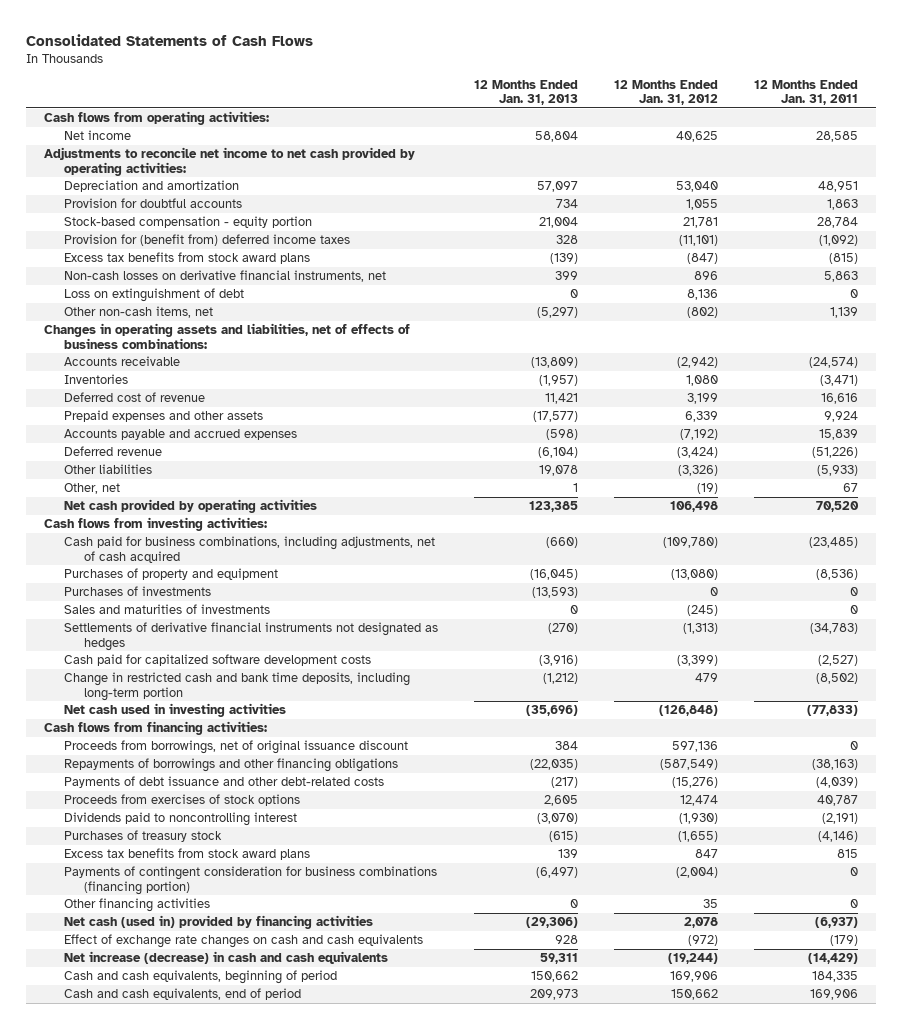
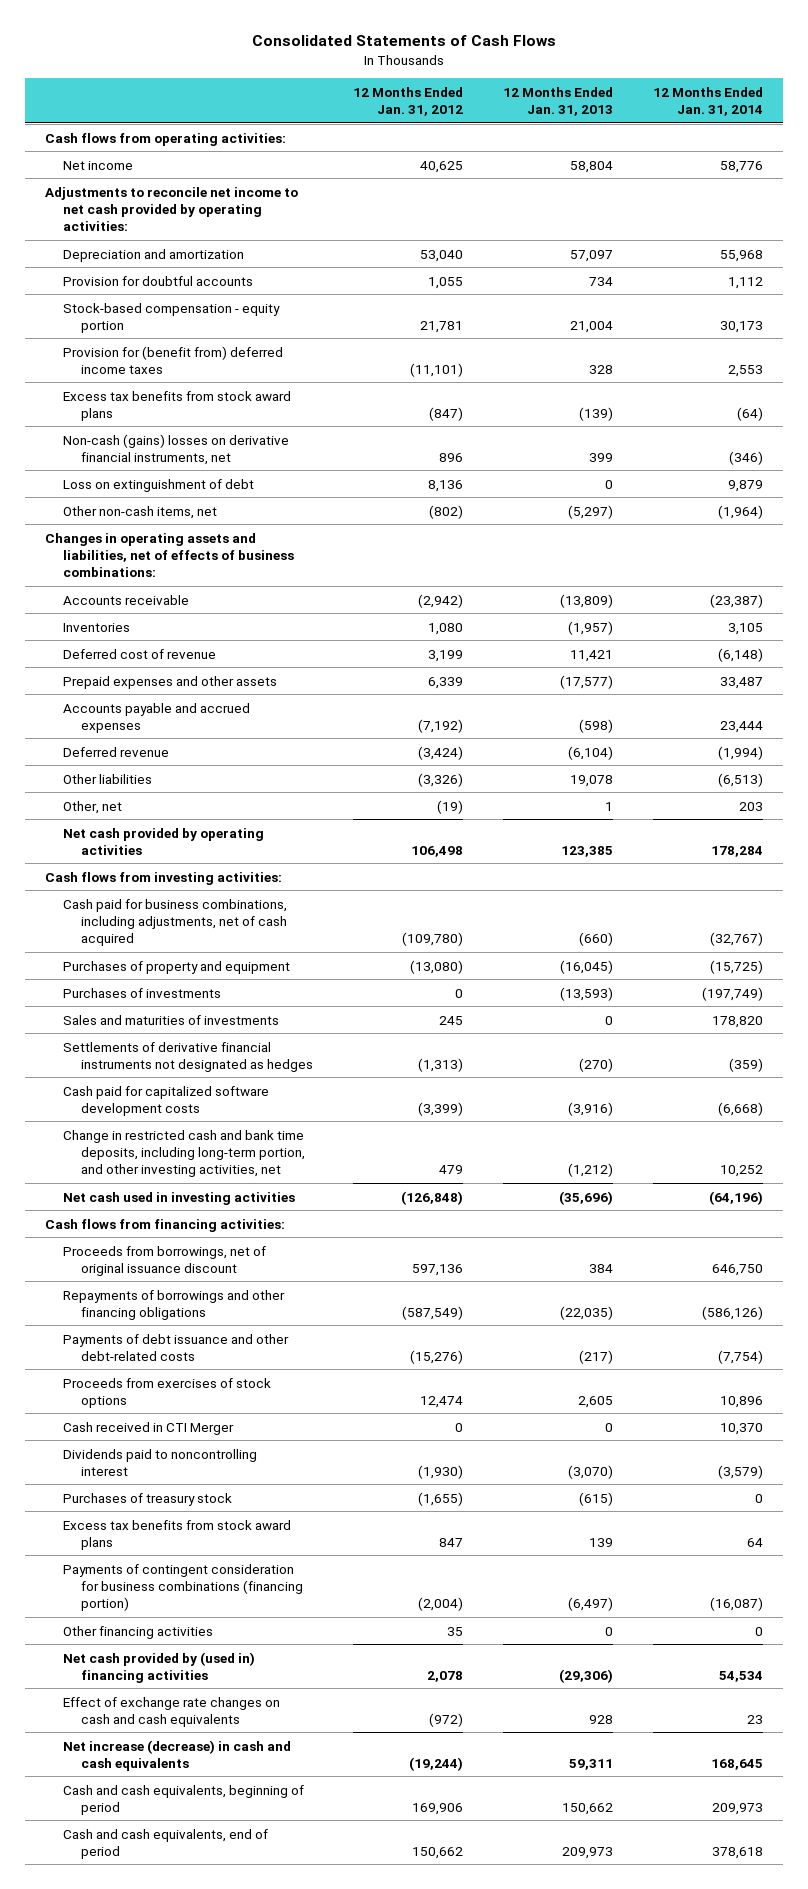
[754,79,859,106] 12 Months Ended Jan. 31, 2011 -> none
none -> [653,86,764,117] 12 Months Ended Jan. 31, 2014
[64,270,387,283] Non-cash losses on derivative financial instruments, net -> [62,433,289,465] Non-cash (gains) losses on derivative financial instruments, net
[687,605,719,617] (245) -> [438,1015,463,1025] 245
[64,672,411,701] Change in restricted cash and bank time deposits, including long-term portion -> [62,1129,305,1177] Change in restricted cash and bank time deposits, including long-term portion, and other investing activities, net
none -> [62,1421,234,1435] Cash received in CTI Merger
[64,915,374,930] Net cash (used in) provided by financing activities -> [62,1651,255,1683] Net cash provided by (used in) financing activities

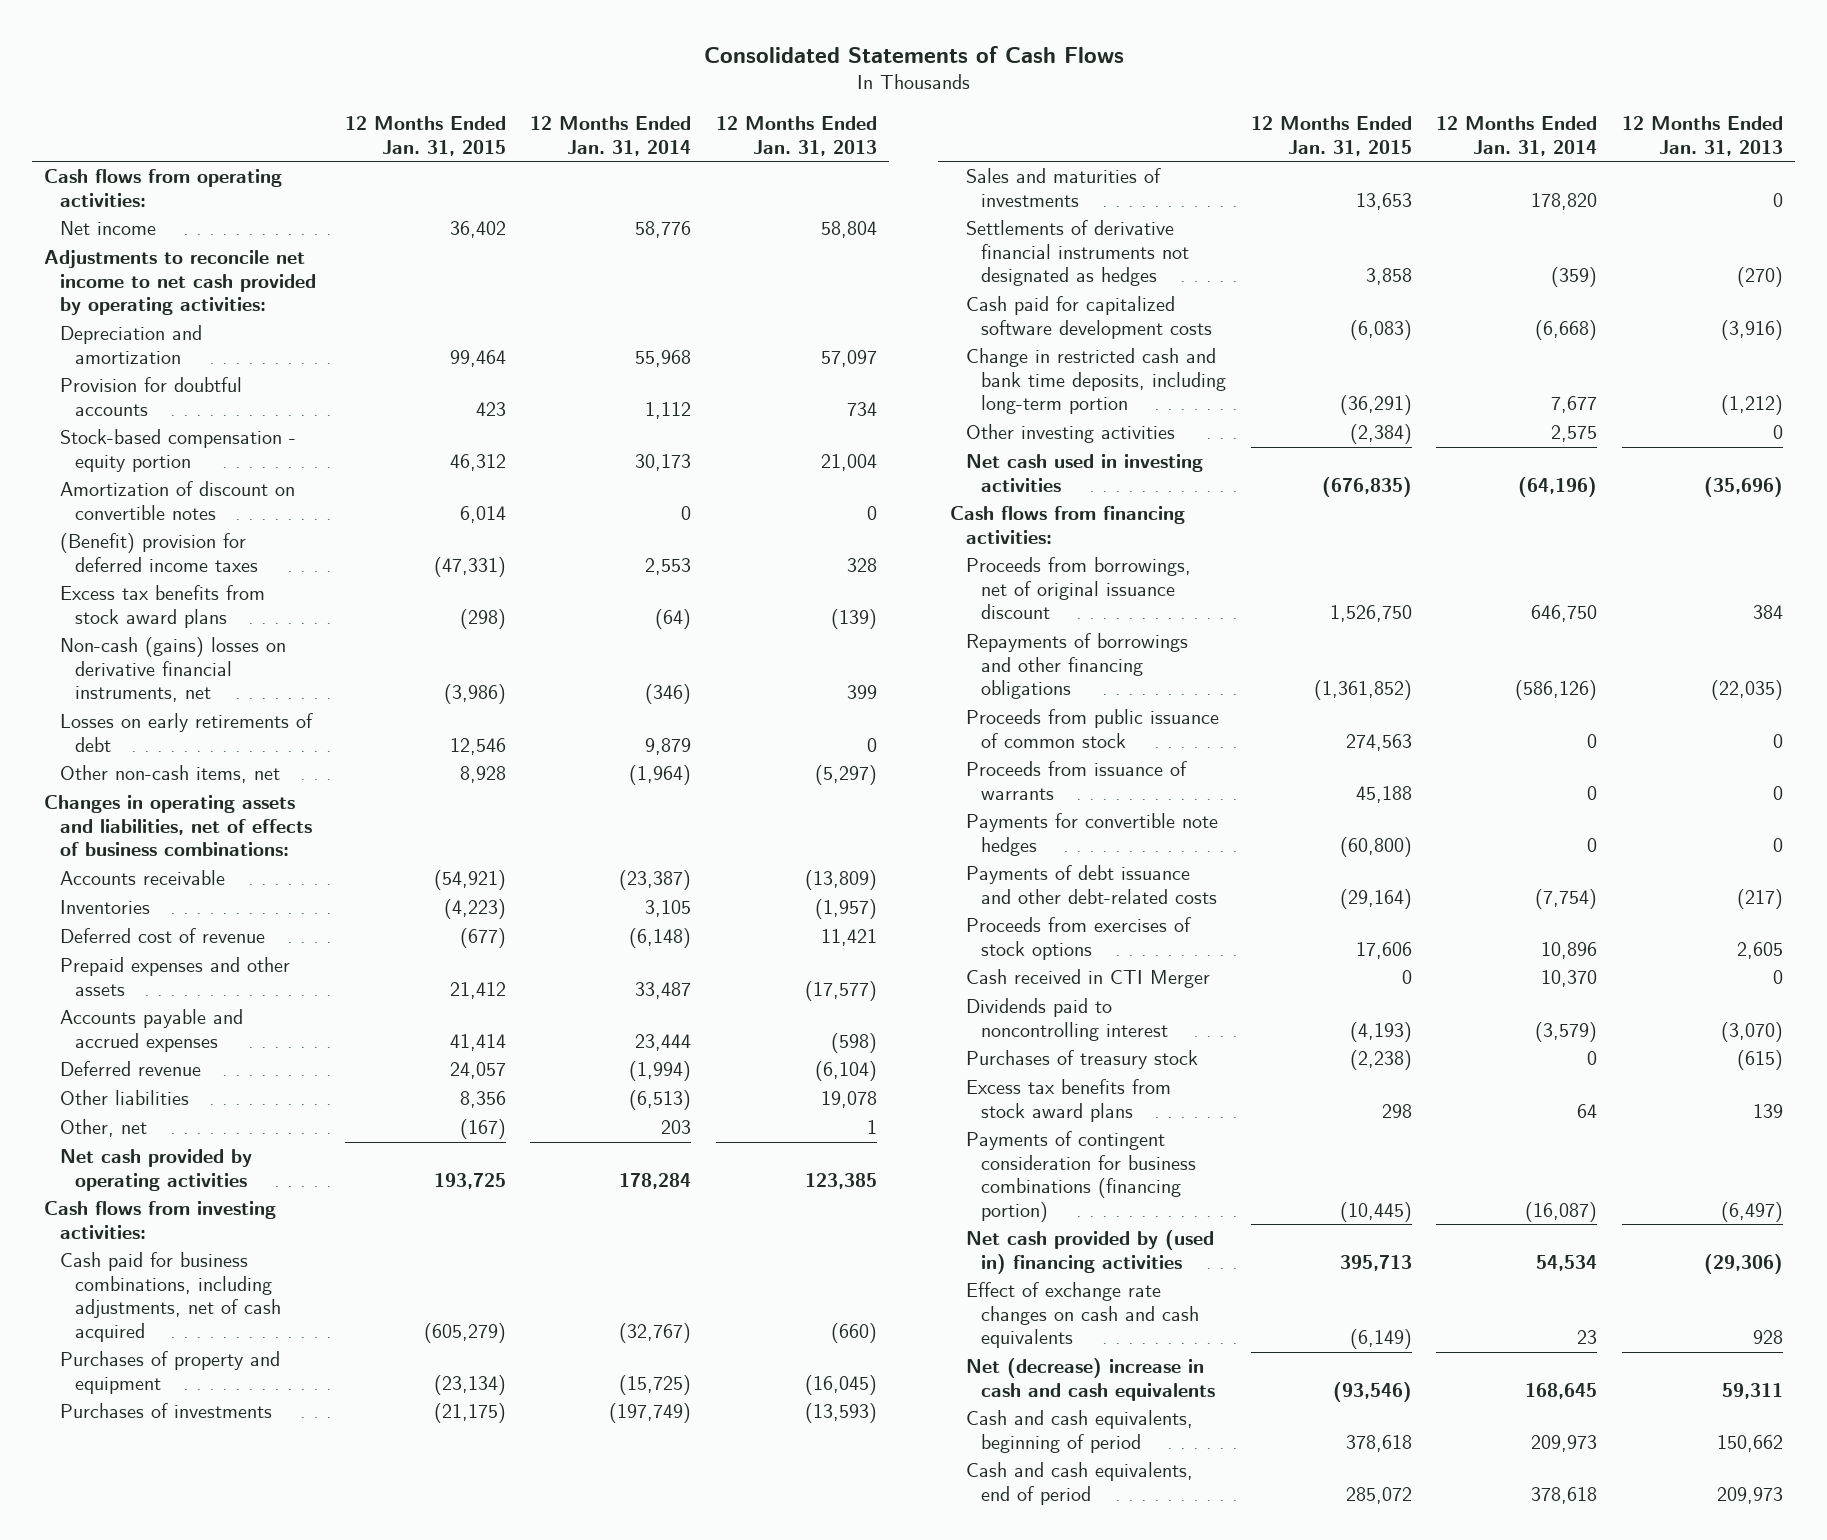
[352,86,463,117] 12 Months Ended Jan. 31, 2012 -> none
none -> [344,116,506,156] 12 Months Ended Jan. 31, 2015
none -> [59,481,295,520] Amortization of discount on convertible notes
[62,345,283,374] Provision for (benefit from) deferred income taxes -> [59,533,259,572] (Benefit) provision for deferred income taxes
[62,478,254,492] Loss on extinguishment of debt -> [59,713,313,752] Losses on early retirements of debt
[62,1129,305,1177] Change in restricted cash and bank time deposits, including long-term portion, and other investing activities, net -> [965,348,1227,415] Change in restricted cash and bank time deposits, including long-term portion
[720,1164,764,1177] 10,252 -> [1551,396,1598,414] 7,677
none -> [965,424,1175,444] Other investing activities
none -> [965,709,1219,748] Proceeds from public issuance of common stock
none -> [965,761,1187,800] Proceeds from issuance of warrants
none -> [965,813,1218,856] Payments for convertible note hedges
[62,1625,213,1639] Other financing activities -> none
[62,1739,291,1771] Net increase (decrease) in cash and cash equivalents -> [965,1358,1216,1401] Net (decrease) increase in cash and cash equivalents

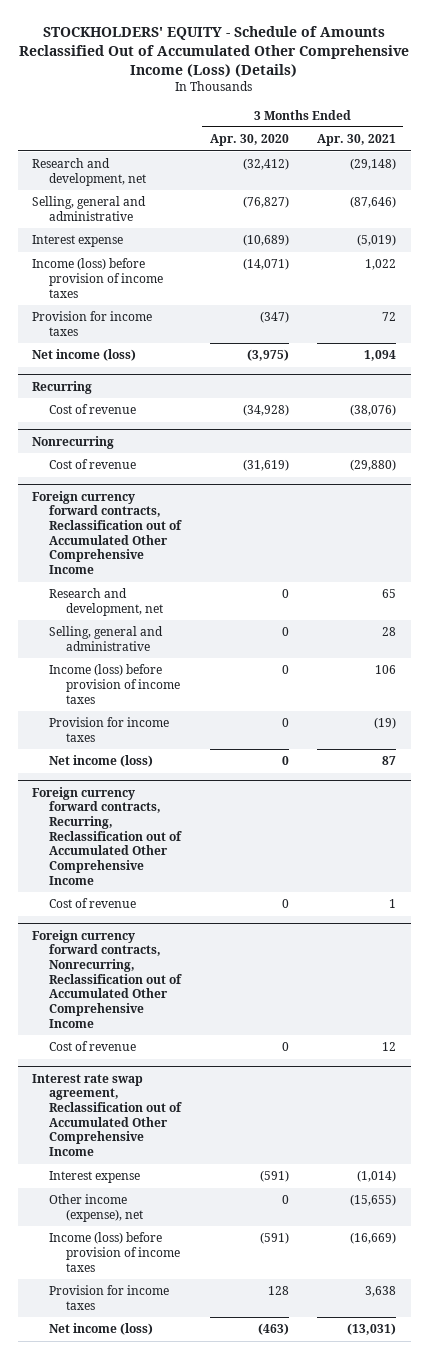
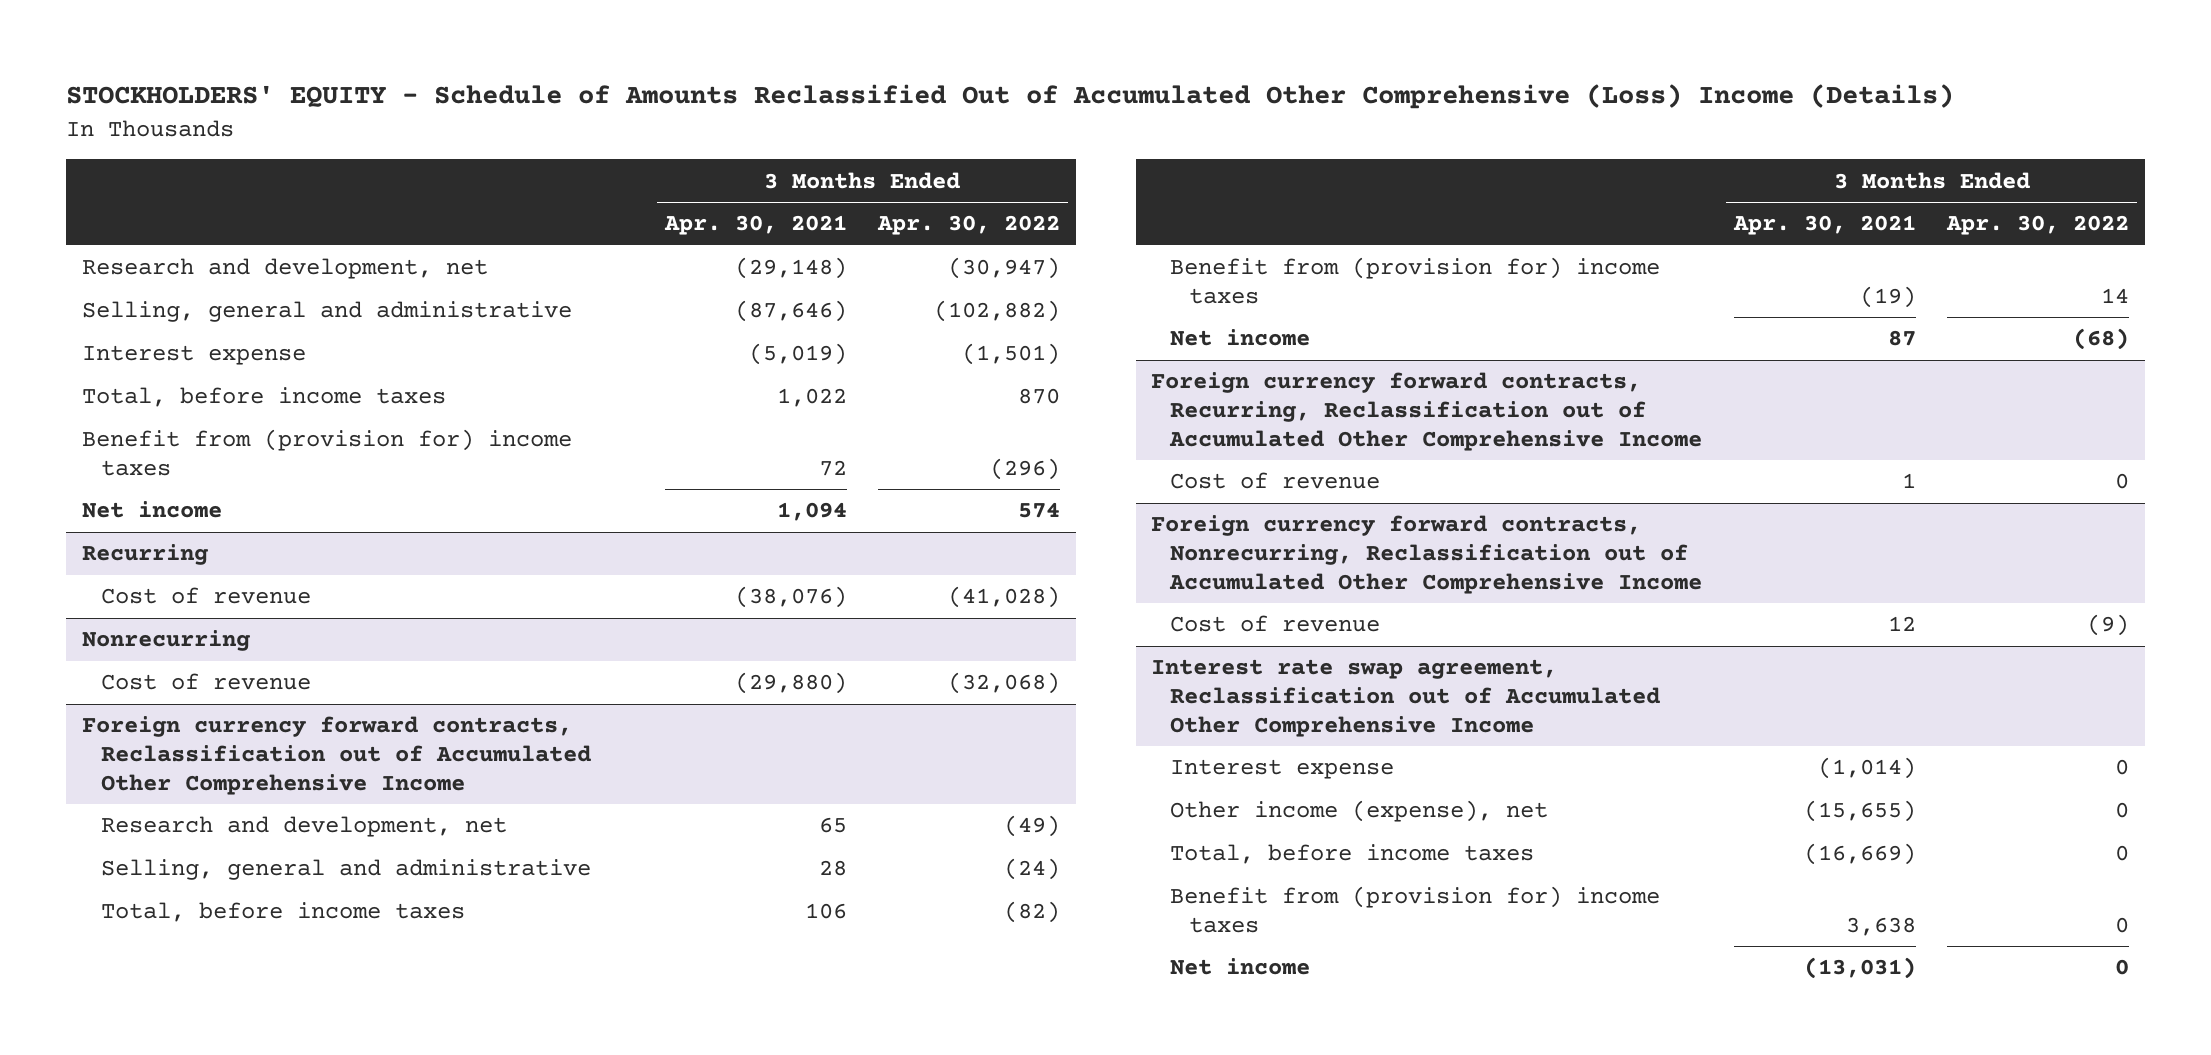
[19,25,410,77] STOCKHOLDERS' EQUITY - Schedule of Amounts Reclassified Out of Accumulated Other Comprehensive Income (Loss) (Details) -> [66,84,1955,110] STOCKHOLDERS' EQUITY - Schedule of Amounts Reclassified Out of Accumulated Other Comprehensive (Loss) Income (Details)
[209,134,289,147] Apr. 30, 2020 -> none
none -> [877,215,1061,236] Apr. 30, 2022
[32,258,163,298] Income (loss) before provision of income taxes -> [82,387,447,408] Total, before income taxes
[32,311,153,336] Provision for income taxes -> [82,429,573,477] Benefit from (provision for) income taxes
[32,349,137,362] Net income (loss) -> [82,501,223,519] Net income
[48,664,180,704] Income (loss) before provision of income taxes -> [101,902,466,923] Total, before income taxes
[48,717,169,742] Provision for income taxes -> [1170,257,1661,305] Benefit from (provision for) income taxes
[48,755,153,768] Net income (loss) -> [1170,329,1311,347] Net income
[48,1232,180,1272] Income (loss) before provision of income taxes -> [1170,844,1535,865] Total, before income taxes
[48,1285,169,1310] Provision for income taxes -> [1170,886,1661,934] Benefit from (provision for) income taxes
[48,1323,153,1336] Net income (loss) -> [1170,958,1311,976] Net income

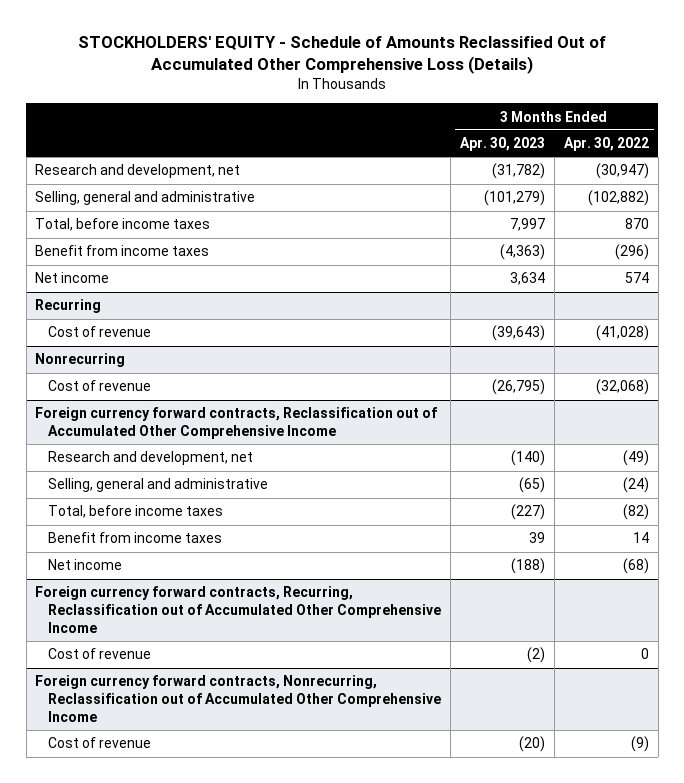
[66,84,1955,110] STOCKHOLDERS' EQUITY - Schedule of Amounts Reclassified Out of Accumulated Other Comprehensive (Loss) Income (Details) -> [78,36,607,75] STOCKHOLDERS' EQUITY - Schedule of Amounts Reclassified Out of Accumulated Other Comprehensive Loss (Details)
[663,215,847,236] Apr. 30, 2021 -> none
none -> [460,137,546,152] Apr. 30, 2023
[82,345,307,366] Interest expense -> none
[82,429,573,477] Benefit from (provision for) income taxes -> [35,245,210,257] Benefit from income taxes
[1170,257,1661,305] Benefit from (provision for) income taxes -> [48,532,223,544] Benefit from income taxes
[1151,659,1661,737] Interest rate swap agreement, Reclassification out of Accumulated Other Comprehensive Income -> none
[1170,759,1395,780] Interest expense -> none
[1170,800,1549,823] Other income (expense), net -> none
[1170,844,1535,865] Total, before income taxes -> none
[1170,886,1661,934] Benefit from (provision for) income taxes -> none
[1170,958,1311,976] Net income -> none

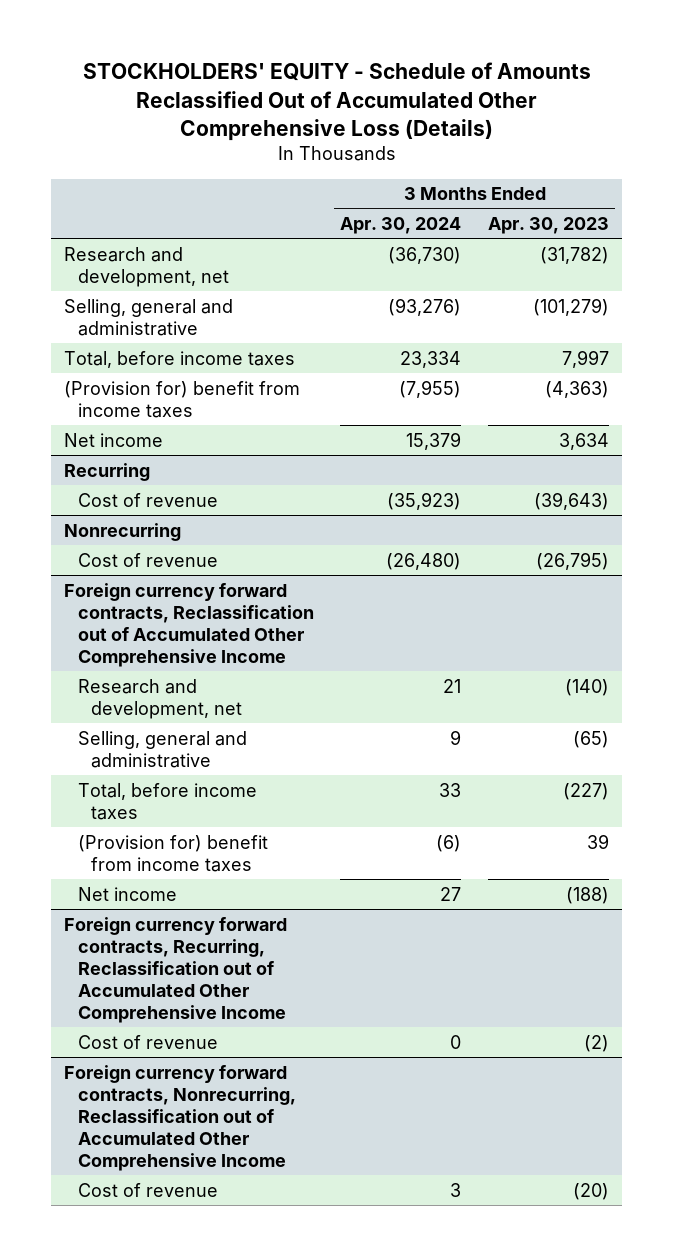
[563,137,649,152] Apr. 30, 2022 -> none
none -> [340,217,462,235] Apr. 30, 2024
[35,245,210,257] Benefit from income taxes -> [64,380,301,418] (Provision for) benefit from income taxes
[48,532,223,544] Benefit from income taxes -> [77,834,268,872] (Provision for) benefit from income taxes

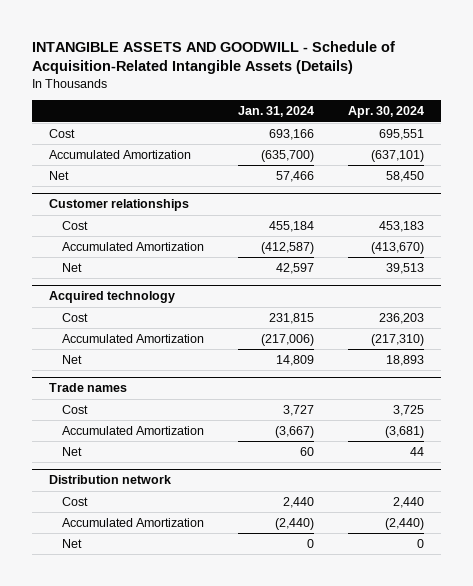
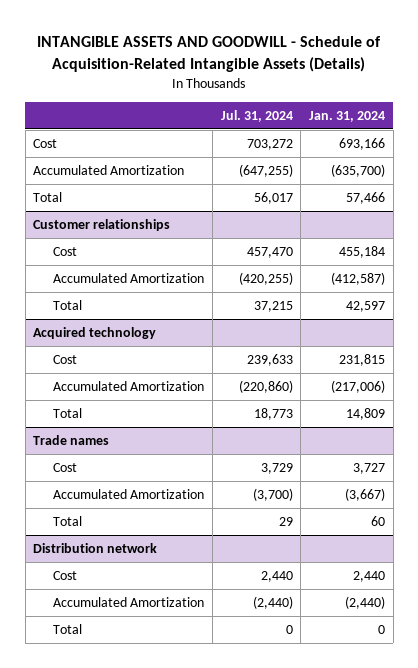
[347,106,424,119] Apr. 30, 2024 -> none
none -> [220,109,293,122] Jul. 31, 2024
[49,170,70,180] Net -> [33,191,63,202] Total
[62,262,83,272] Net -> [53,299,83,310] Total
[62,354,83,364] Net -> [53,407,83,418] Total
[62,446,83,456] Net -> [53,515,83,526] Total
[62,538,83,548] Net -> [53,623,83,634] Total

